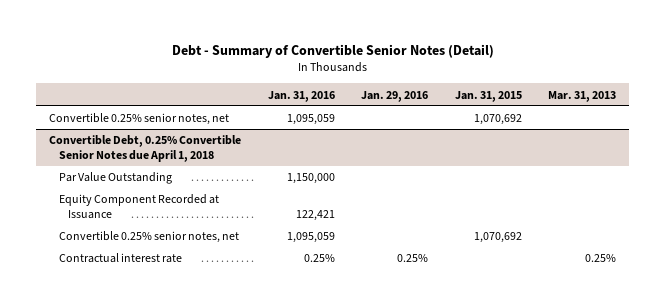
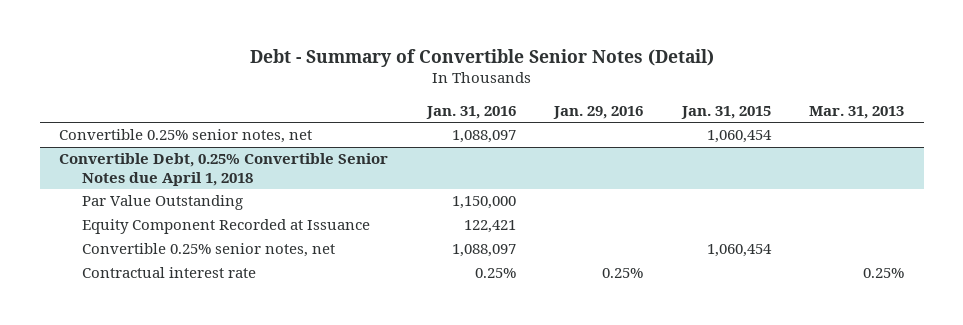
[286,114,335,126] 1,095,059 -> [451,130,516,144] 1,088,097
[473,114,522,126] 1,070,692 -> [706,130,772,144] 1,060,454
[286,232,335,244] 1,095,059 -> [451,244,516,258] 1,088,097
[473,232,522,244] 1,070,692 -> [706,244,772,258] 1,060,454

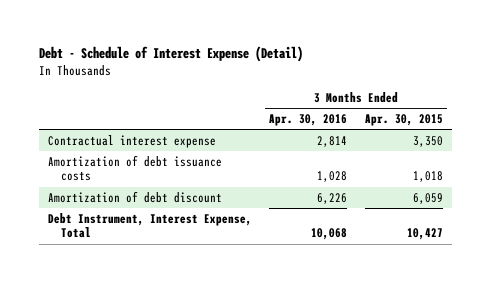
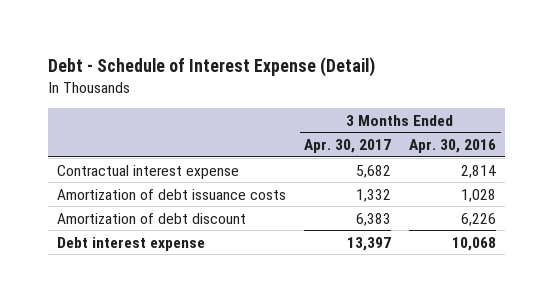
[365,113,444,126] Apr. 30, 2015 -> none
none -> [304,139,392,154] Apr. 30, 2017
[47,212,252,239] Debt Instrument, Interest Expense, Total -> [57,236,206,251] Debt interest expense

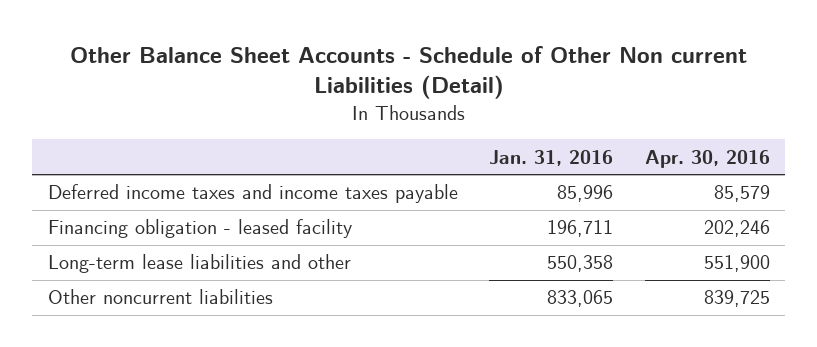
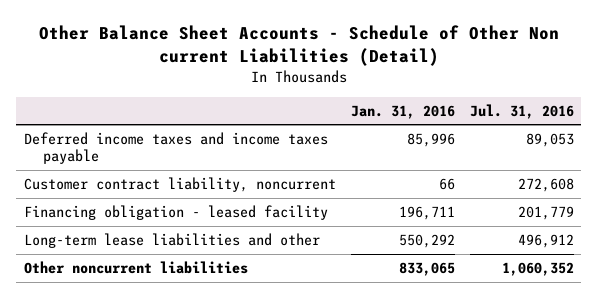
[644,149,770,168] Apr. 30, 2016 -> none
none -> [469,103,574,119] Jul. 31, 2016
none -> [23,176,336,192] Customer contract liability, noncurrent
[547,255,614,273] 550,358 -> [398,233,455,248] 550,292

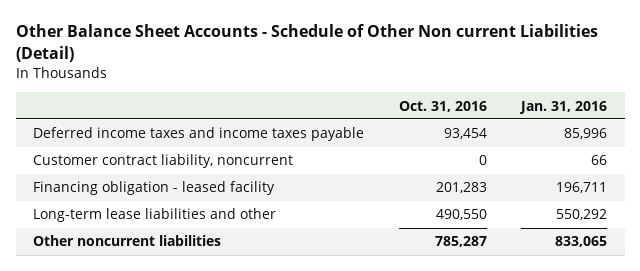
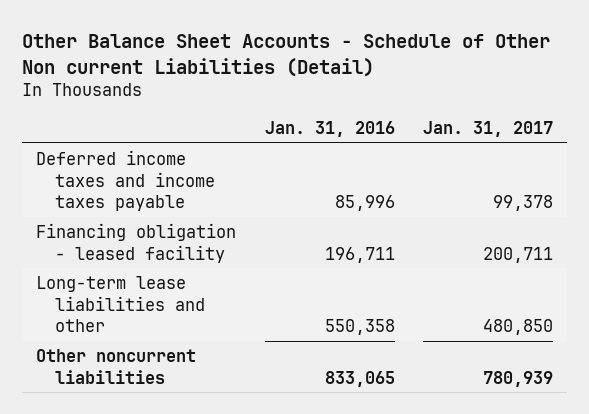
[398,100,487,112] Oct. 31, 2016 -> none
none -> [423,121,554,138] Jan. 31, 2017
[32,154,293,169] Customer contract liability, noncurrent -> none
[556,209,608,221] 550,292 -> [324,319,395,336] 550,358

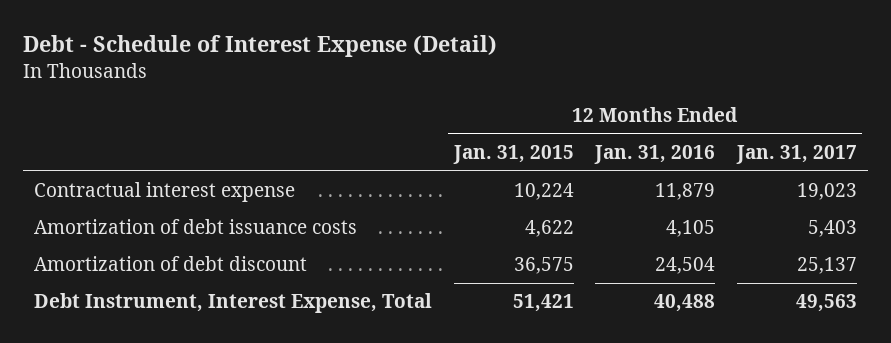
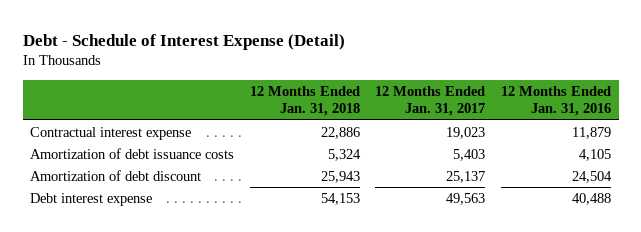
[452,144,574,164] Jan. 31, 2015 -> none
none -> [249,86,360,117] 12 Months Ended Jan. 31, 2018
[33,293,432,314] Debt Instrument, Interest Expense, Total -> [30,192,153,206] Debt interest expense

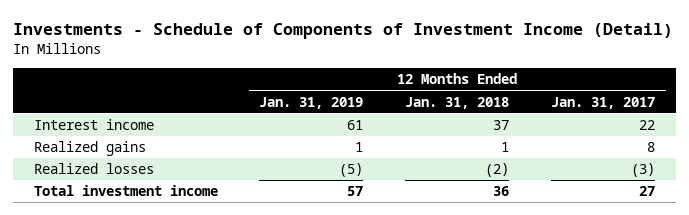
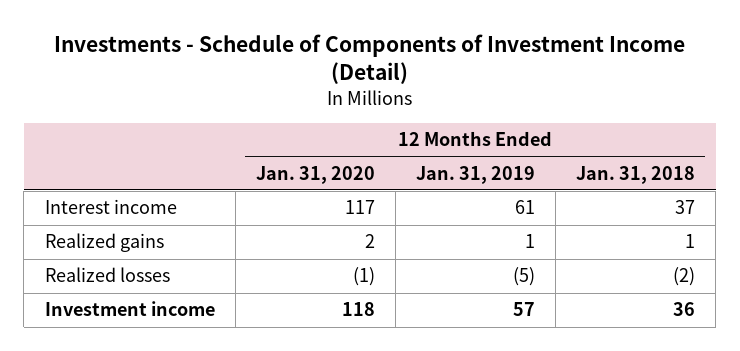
[551,96,656,109] Jan. 31, 2017 -> none
none -> [255,165,375,184] Jan. 31, 2020
[33,185,218,197] Total investment income -> [44,301,215,317] Investment income

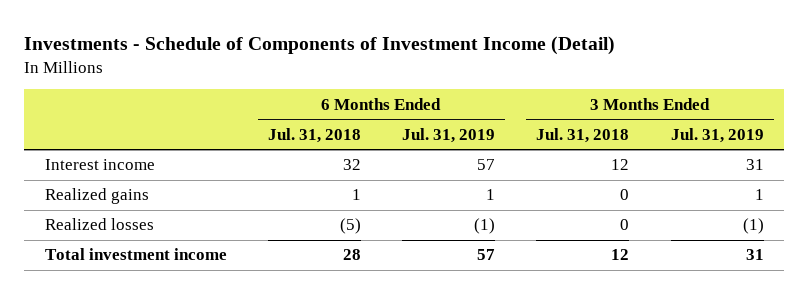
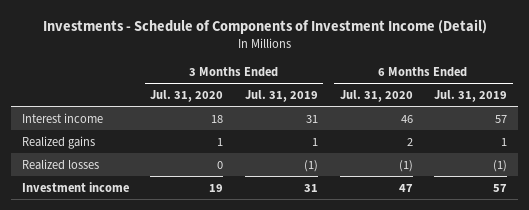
[267,127,361,143] Jul. 31, 2018 -> none
[536,127,630,143] Jul. 31, 2018 -> none
none -> [150,90,224,103] Jul. 31, 2020
none -> [339,90,413,103] Jul. 31, 2020
[44,248,227,261] Total investment income -> [21,181,129,192] Investment income

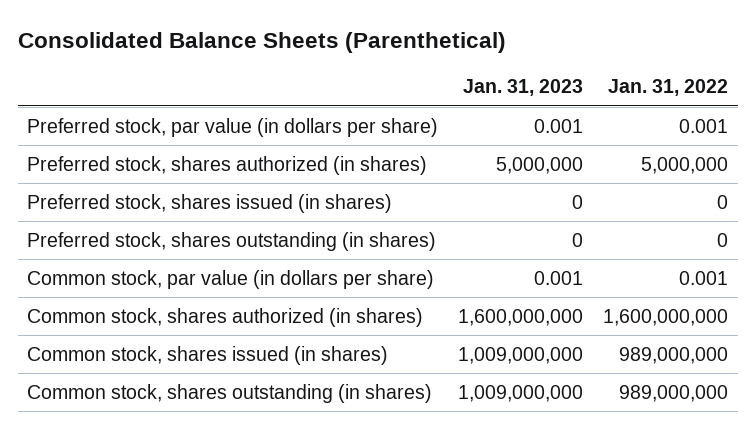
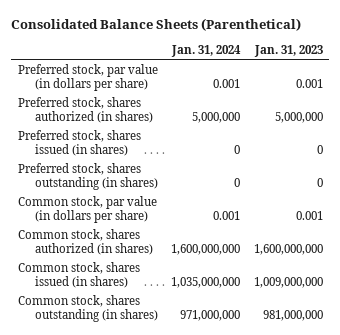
[608,79,729,97] Jan. 31, 2022 -> none
none -> [171,44,242,57] Jan. 31, 2024
[458,384,584,402] 1,009,000,000 -> [262,309,323,321] 981,000,000

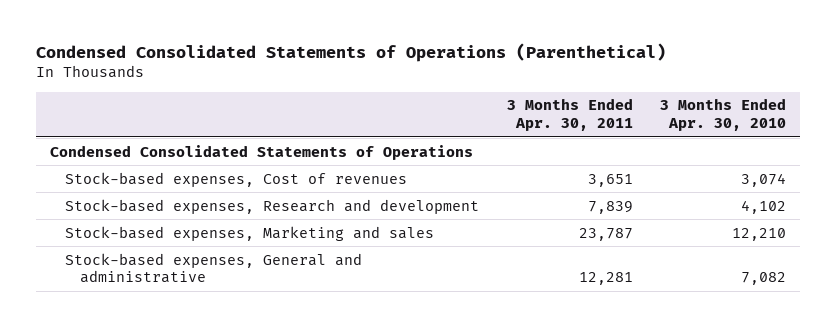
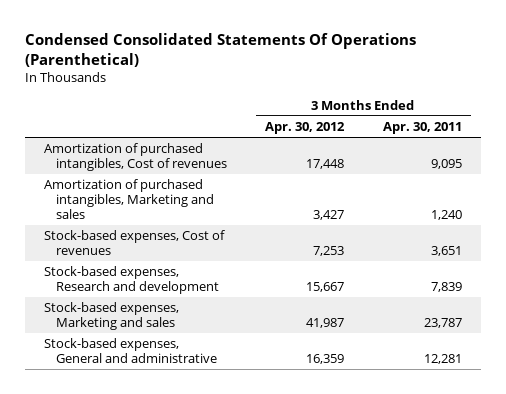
[35,43,666,63] Condensed Consolidated Statements of Operations (Parenthetical) -> [24,32,416,67] Condensed Consolidated Statements Of Operations (Parenthetical)
[660,98,787,132] 3 Months Ended Apr. 30, 2010 -> none
none -> [265,122,346,135] Apr. 30, 2012
[49,144,473,160] Condensed Consolidated Statements of Operations -> none
none -> [43,143,228,171] Amortization of purchased intangibles, Cost of revenues
none -> [43,179,215,219] Amortization of purchased intangibles, Marketing and sales

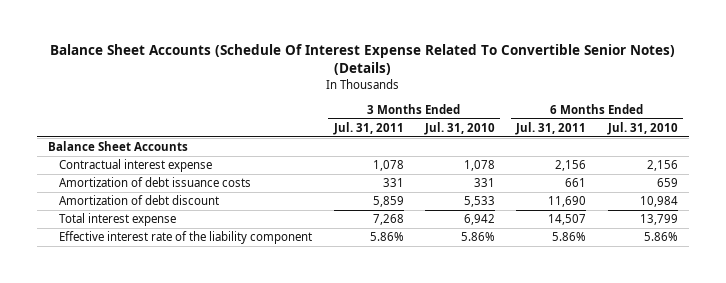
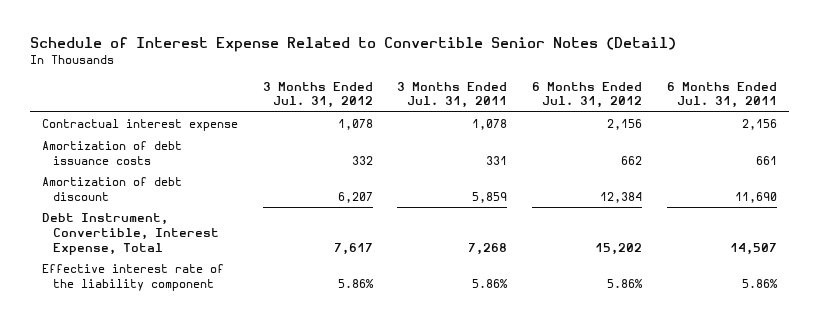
[49,44,675,76] Balance Sheet Accounts (Schedule Of Interest Expense Related To Convertible Senior Notes) (Details) -> [29,36,676,52] Schedule of Interest Expense Related to Convertible Senior Notes (Detail)
[423,121,495,135] Jul. 31, 2010 -> none
[606,121,678,135] Jul. 31, 2010 -> none
none -> [262,81,373,109] 3 Months Ended Jul. 31, 2012
none -> [532,81,643,109] 6 Months Ended Jul. 31, 2012
[48,141,189,152] Balance Sheet Accounts -> none
[59,213,177,227] Total interest expense -> [41,213,220,255] Debt Instrument, Convertible, Interest Expense, Total

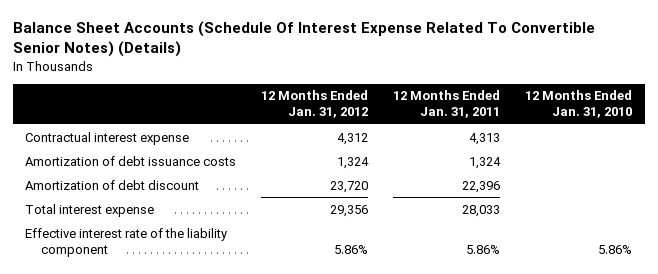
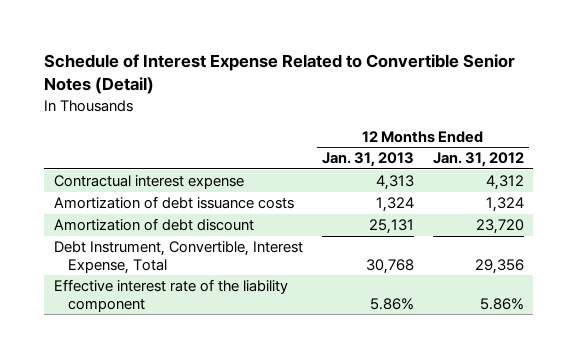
[12,20,595,58] Balance Sheet Accounts (Schedule Of Interest Expense Related To Convertible Senior Notes) (Details) -> [44,54,516,95] Schedule of Interest Expense Related to Convertible Senior Notes (Detail)
[393,90,501,119] 12 Months Ended Jan. 31, 2011 -> none
[525,90,633,119] 12 Months Ended Jan. 31, 2010 -> none
none -> [321,152,414,168] Jan. 31, 2013
[25,203,155,217] Total interest expense -> [53,241,303,274] Debt Instrument, Convertible, Interest Expense, Total

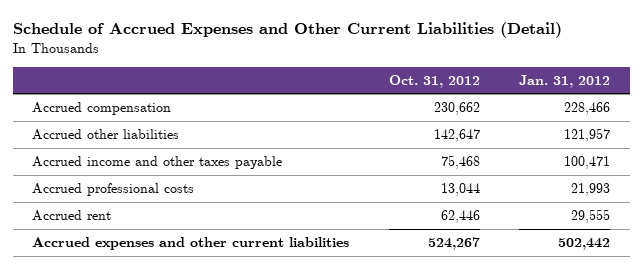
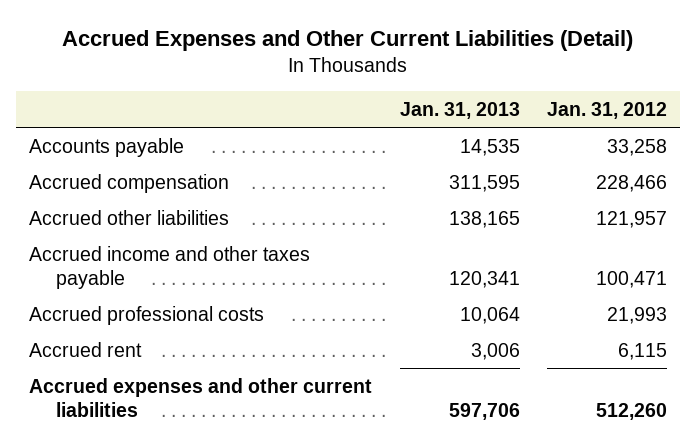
[12,22,562,39] Schedule of Accrued Expenses and Other Current Liabilities (Detail) -> [62,29,634,51] Accrued Expenses and Other Current Liabilities (Detail)
[388,74,480,88] Oct. 31, 2012 -> none
none -> [399,101,520,119] Jan. 31, 2013
none -> [29,137,185,157] Accounts payable
[571,209,611,224] 29,555 -> [617,342,667,360] 6,115
[558,238,611,251] 502,442 -> [595,402,667,420] 512,260

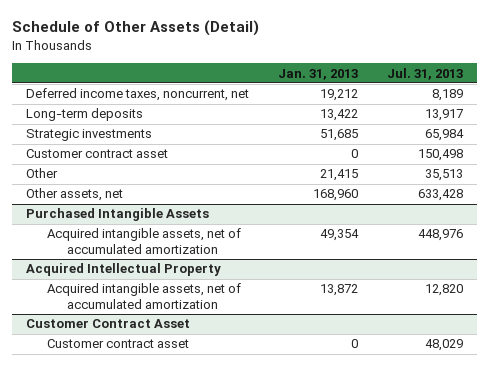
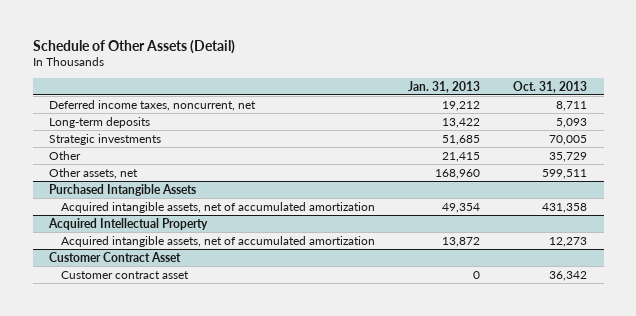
[386,67,463,80] Jul. 31, 2013 -> none
none -> [513,80,588,93] Oct. 31, 2013
[26,149,169,159] Customer contract asset -> none

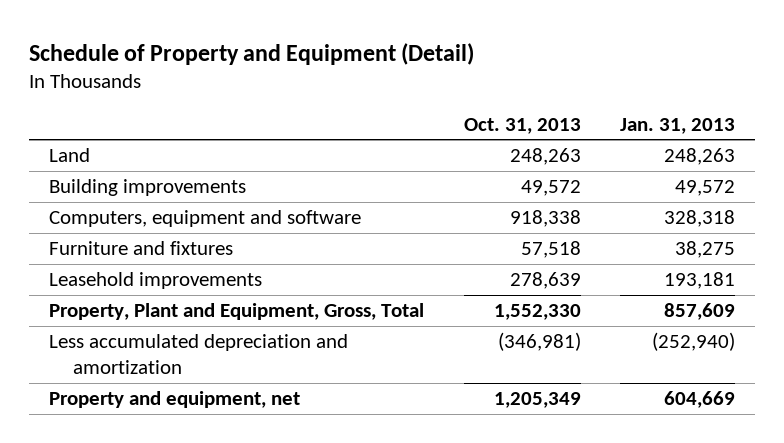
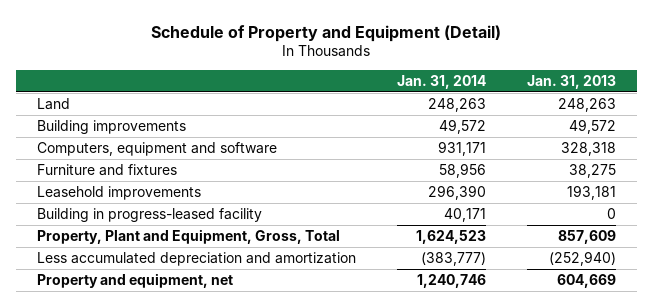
[463,117,581,134] Oct. 31, 2013 -> none
none -> [396,74,486,89] Jan. 31, 2014
none -> [36,207,262,222] Building in progress-leased facility

